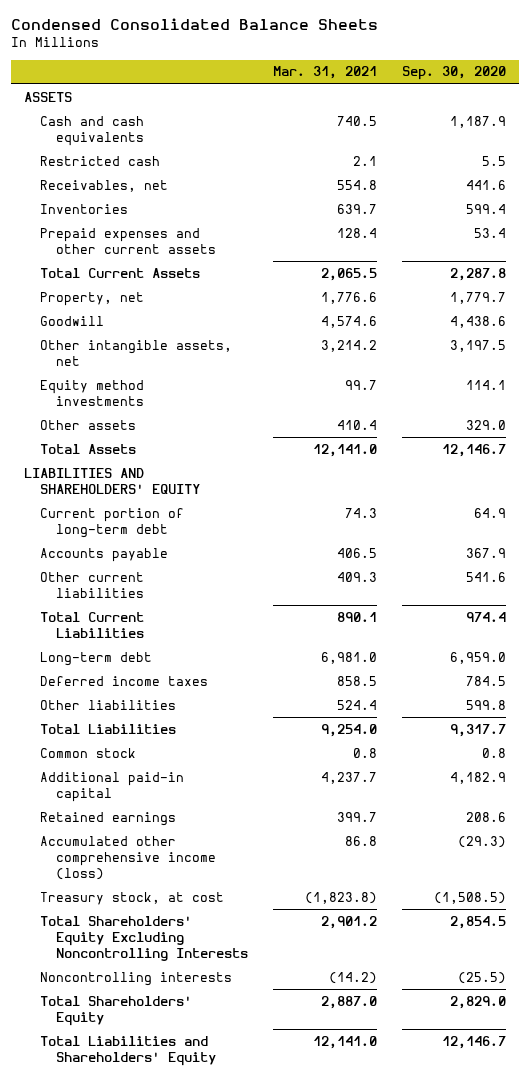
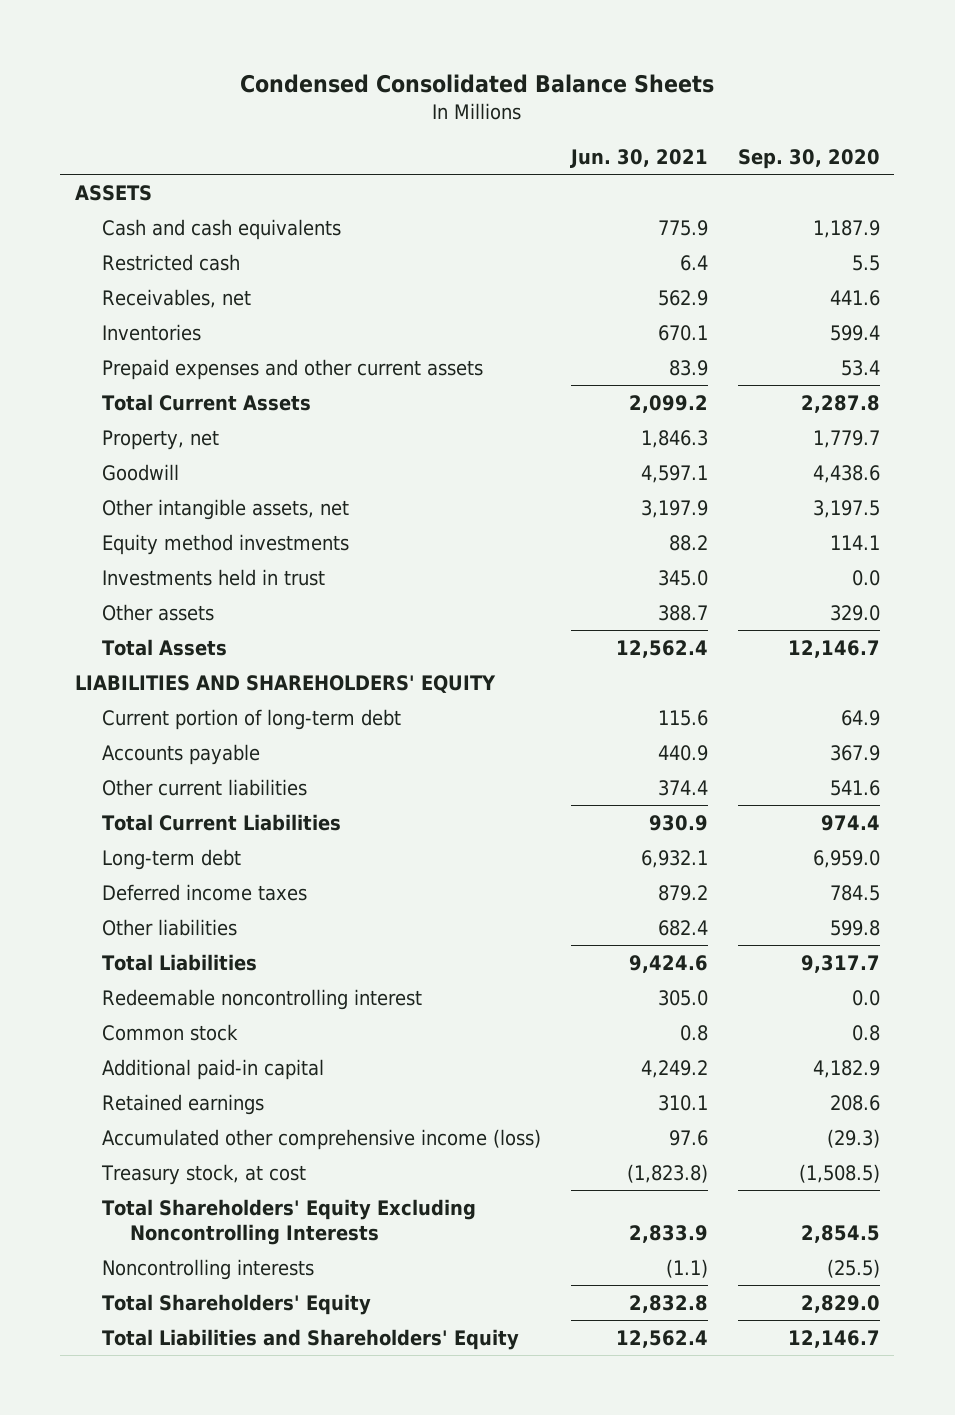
[272,66,377,80] Mar. 31, 2021 -> none
none -> [569,149,708,169] Jun. 30, 2021
none -> [102,568,326,586] Investments held in trust
none -> [102,988,423,1010] Redeemable noncontrolling interest

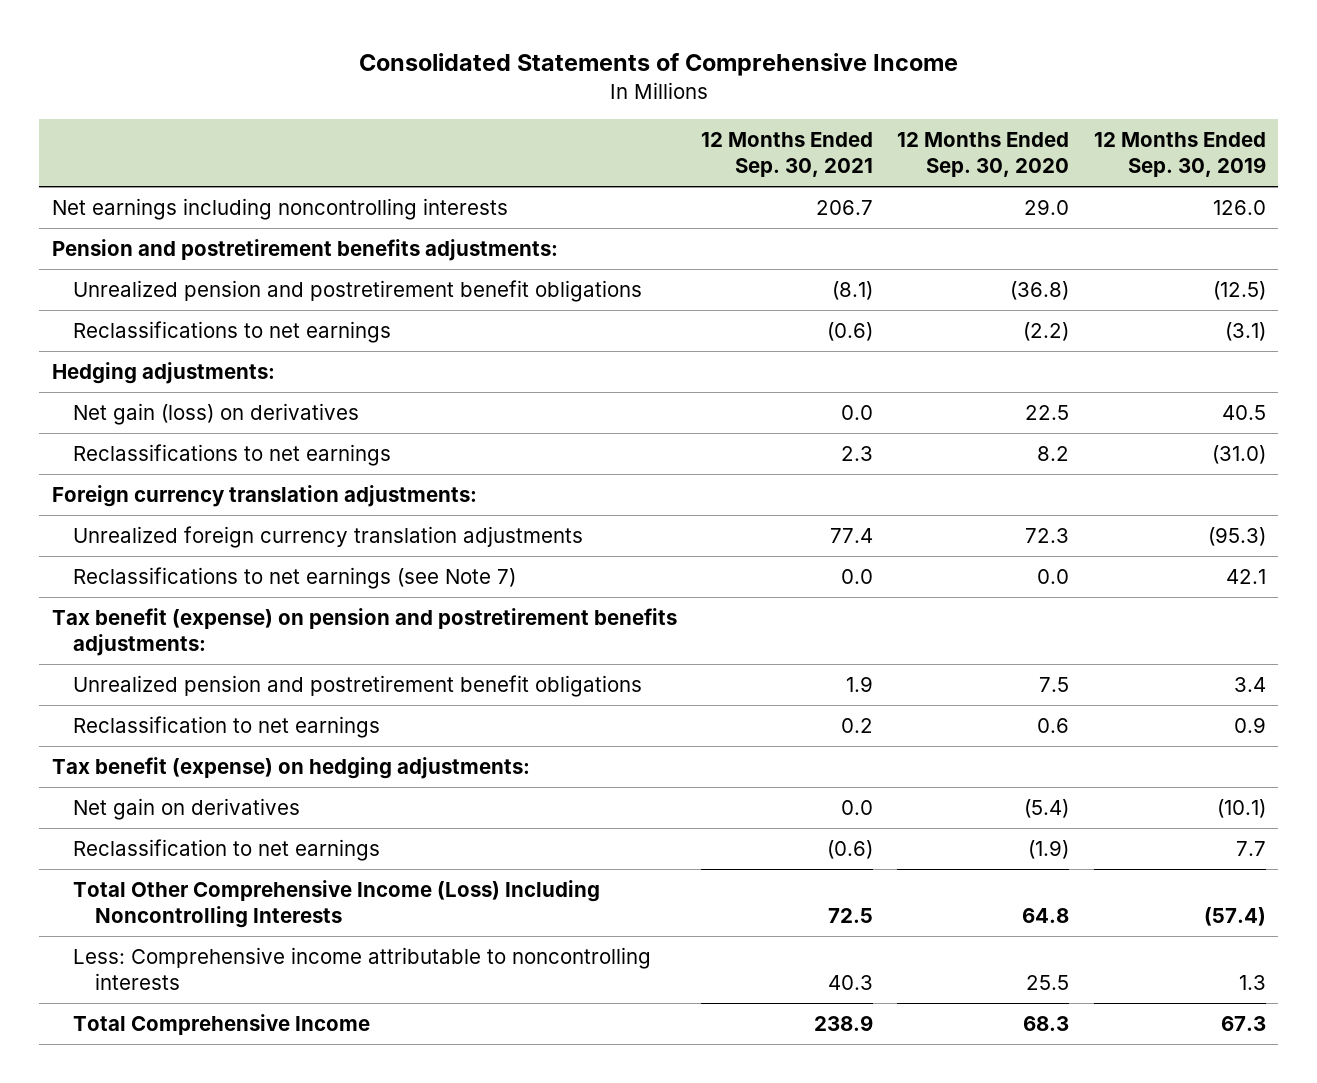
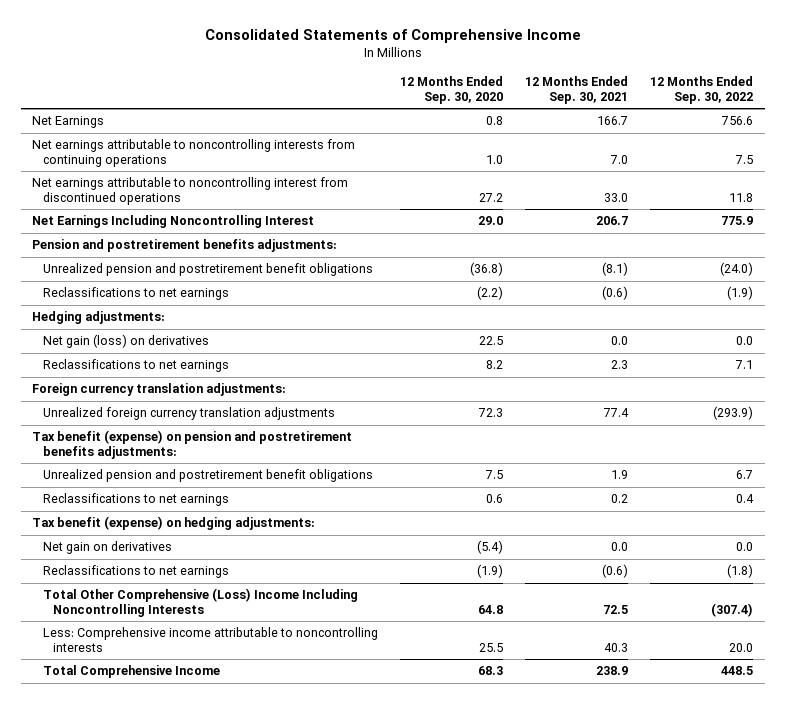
[1093,131,1266,178] 12 Months Ended Sep. 30, 2019 -> none
none -> [650,75,754,104] 12 Months Ended Sep. 30, 2022
none -> [31,116,104,129] Net Earnings
none -> [31,139,355,168] Net earnings attributable to noncontrolling interests from continuing operations
none -> [31,177,348,206] Net earnings attributable to noncontrolling interest from discontinued operations
[51,198,508,221] Net earnings including noncontrolling interests -> [31,215,314,229] Net Earnings Including Noncontrolling Interest
[73,567,517,590] Reclassifications to net earnings (see Note 7) -> none
[73,716,381,739] Reclassification to net earnings -> [42,493,229,507] Reclassifications to net earnings
[73,839,381,862] Reclassification to net earnings -> [42,565,229,579] Reclassifications to net earnings
[73,880,601,929] Total Other Comprehensive Income (Loss) Including Noncontrolling Interests -> [42,588,358,618] Total Other Comprehensive (Loss) Income Including Noncontrolling Interests

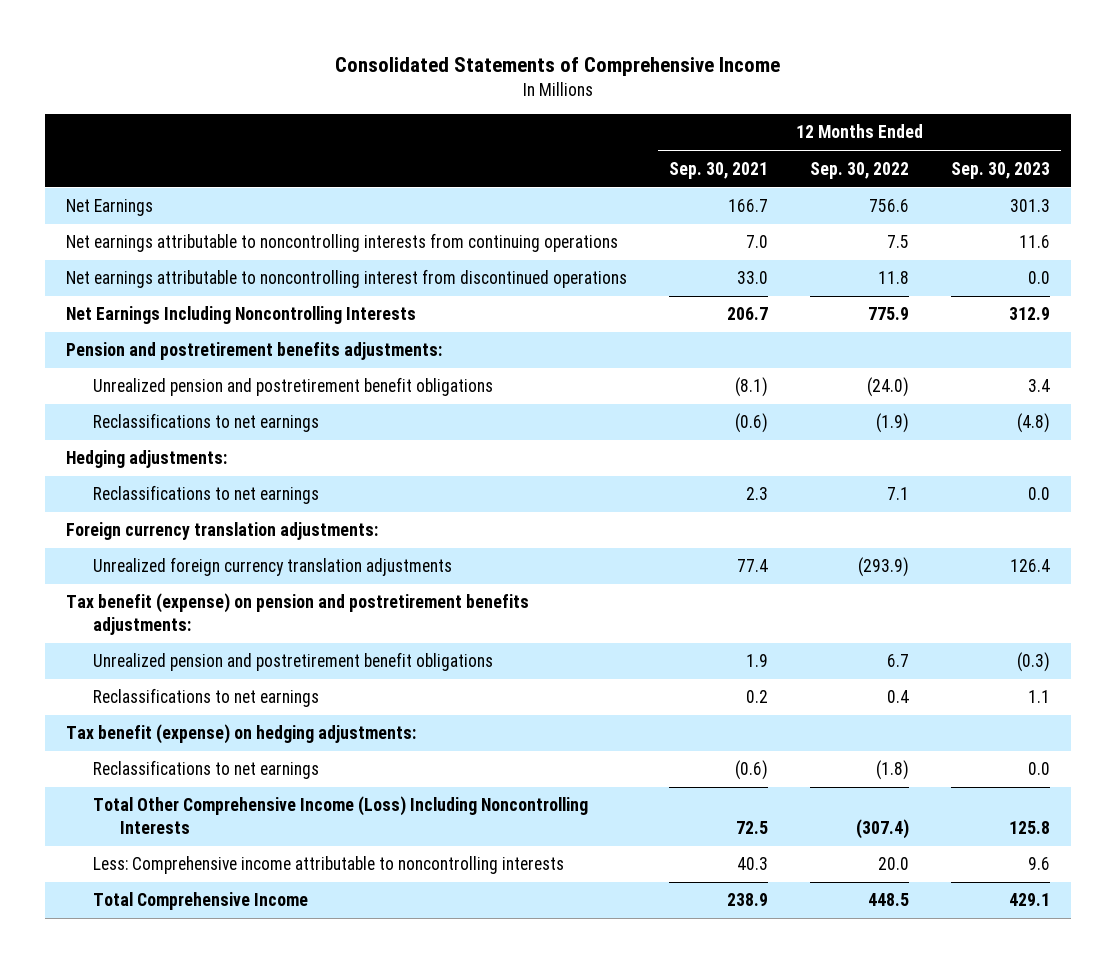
[399,75,503,104] 12 Months Ended Sep. 30, 2020 -> none
none -> [951,161,1051,179] Sep. 30, 2023
[31,215,314,229] Net Earnings Including Noncontrolling Interest -> [65,306,416,325] Net Earnings Including Noncontrolling Interests
[42,334,209,349] Net gain (loss) on derivatives -> none
[42,541,172,555] Net gain on derivatives -> none
[42,588,358,618] Total Other Comprehensive (Loss) Income Including Noncontrolling Interests -> [92,796,588,835] Total Other Comprehensive Income (Loss) Including Noncontrolling Interests

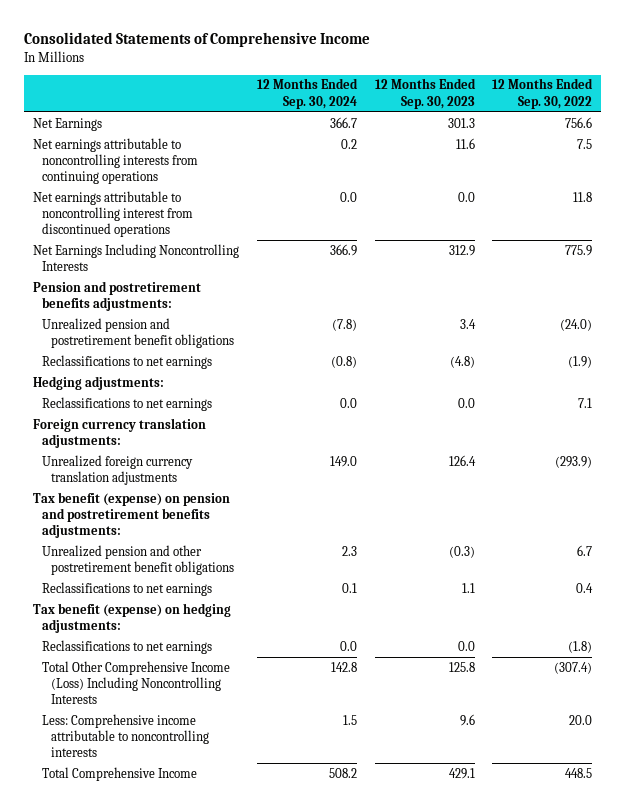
[668,161,768,179] Sep. 30, 2021 -> none
none -> [256,78,358,109] 12 Months Ended Sep. 30, 2024
[92,652,493,672] Unrealized pension and postretirement benefit obligations -> [42,544,235,576] Unrealized pension and other postretirement benefit obligations

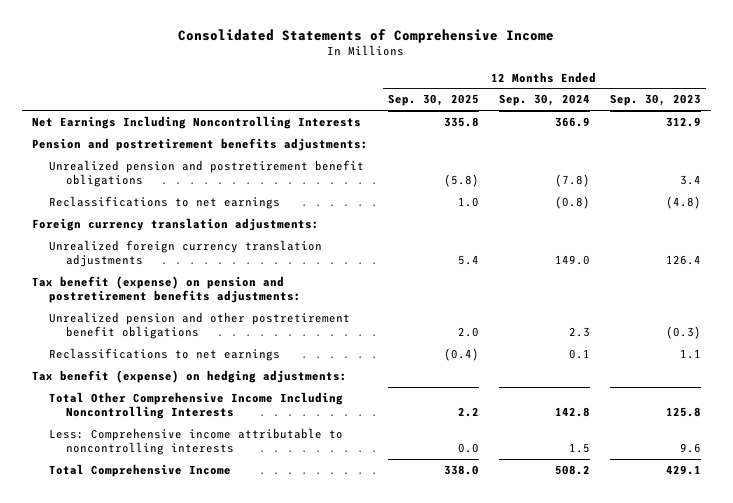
[492,78,594,109] 12 Months Ended Sep. 30, 2022 -> none
none -> [387,94,479,107] Sep. 30, 2025
[32,117,102,131] Net Earnings -> none
[32,137,199,185] Net earnings attributable to noncontrolling interests from continuing operations -> none
[32,190,194,238] Net earnings attributable to noncontrolling interest from discontinued operations -> none
[32,375,164,390] Hedging adjustments: -> none
[42,396,213,411] Reclassifications to net earnings -> none
[42,639,213,654] Reclassifications to net earnings -> none
[42,660,231,705] Total Other Comprehensive Income (Loss) Including Noncontrolling Interests -> [49,391,344,420] Total Other Comprehensive Income Including Noncontrolling Interests

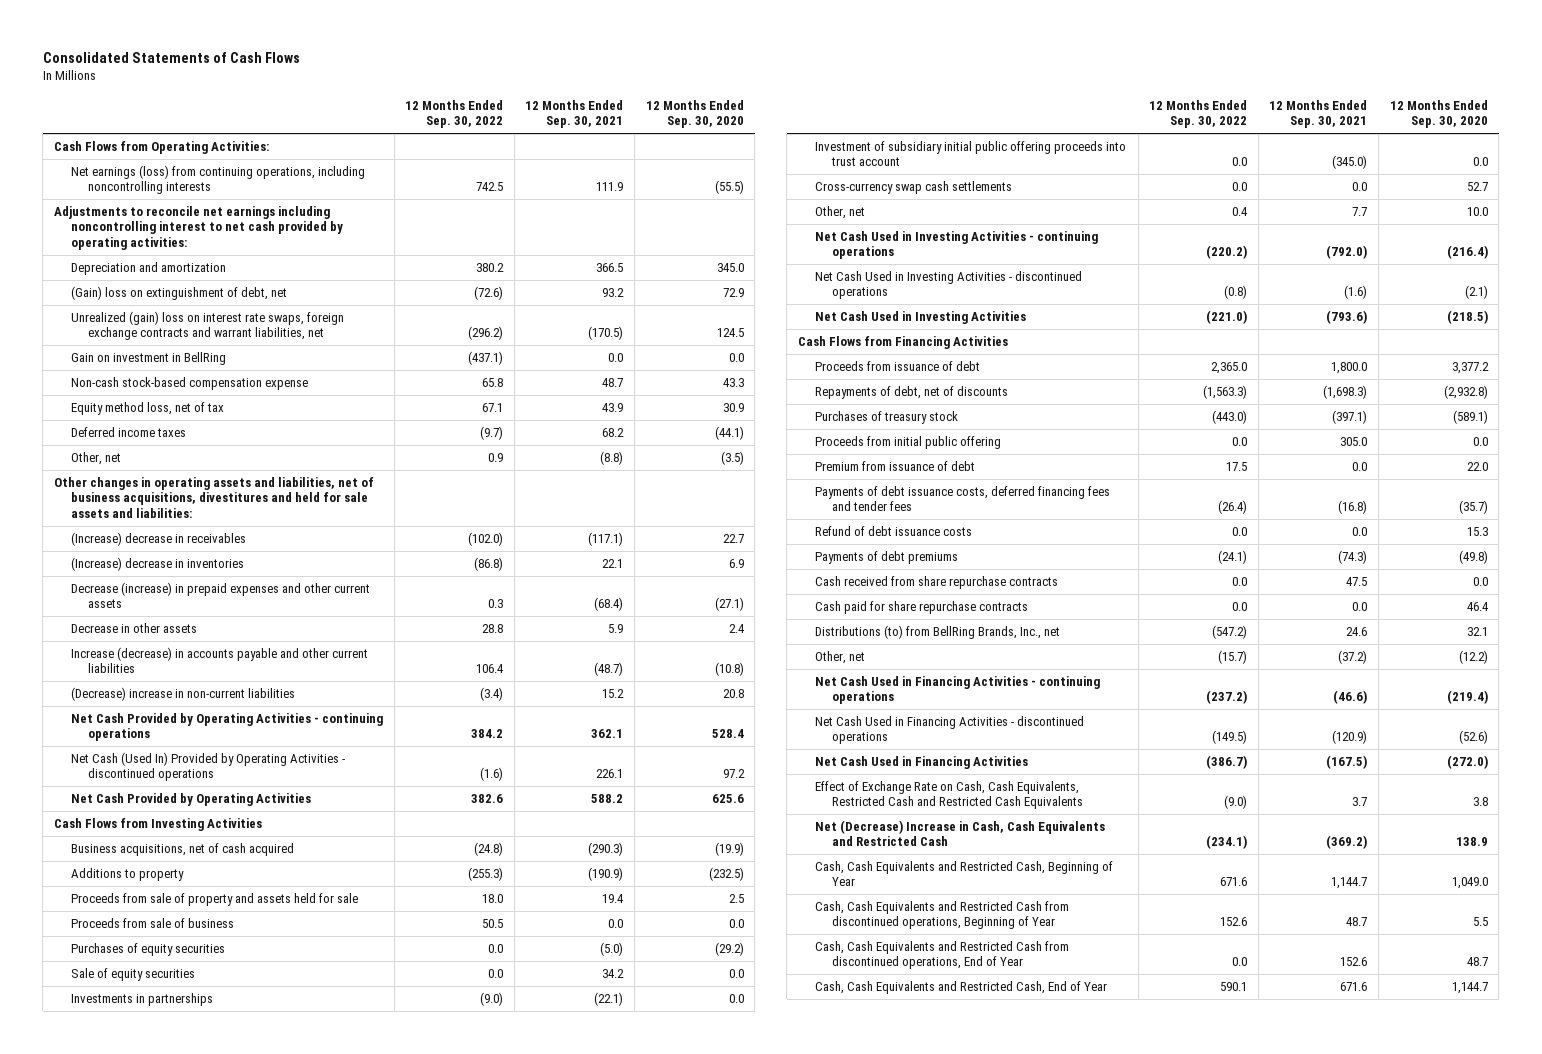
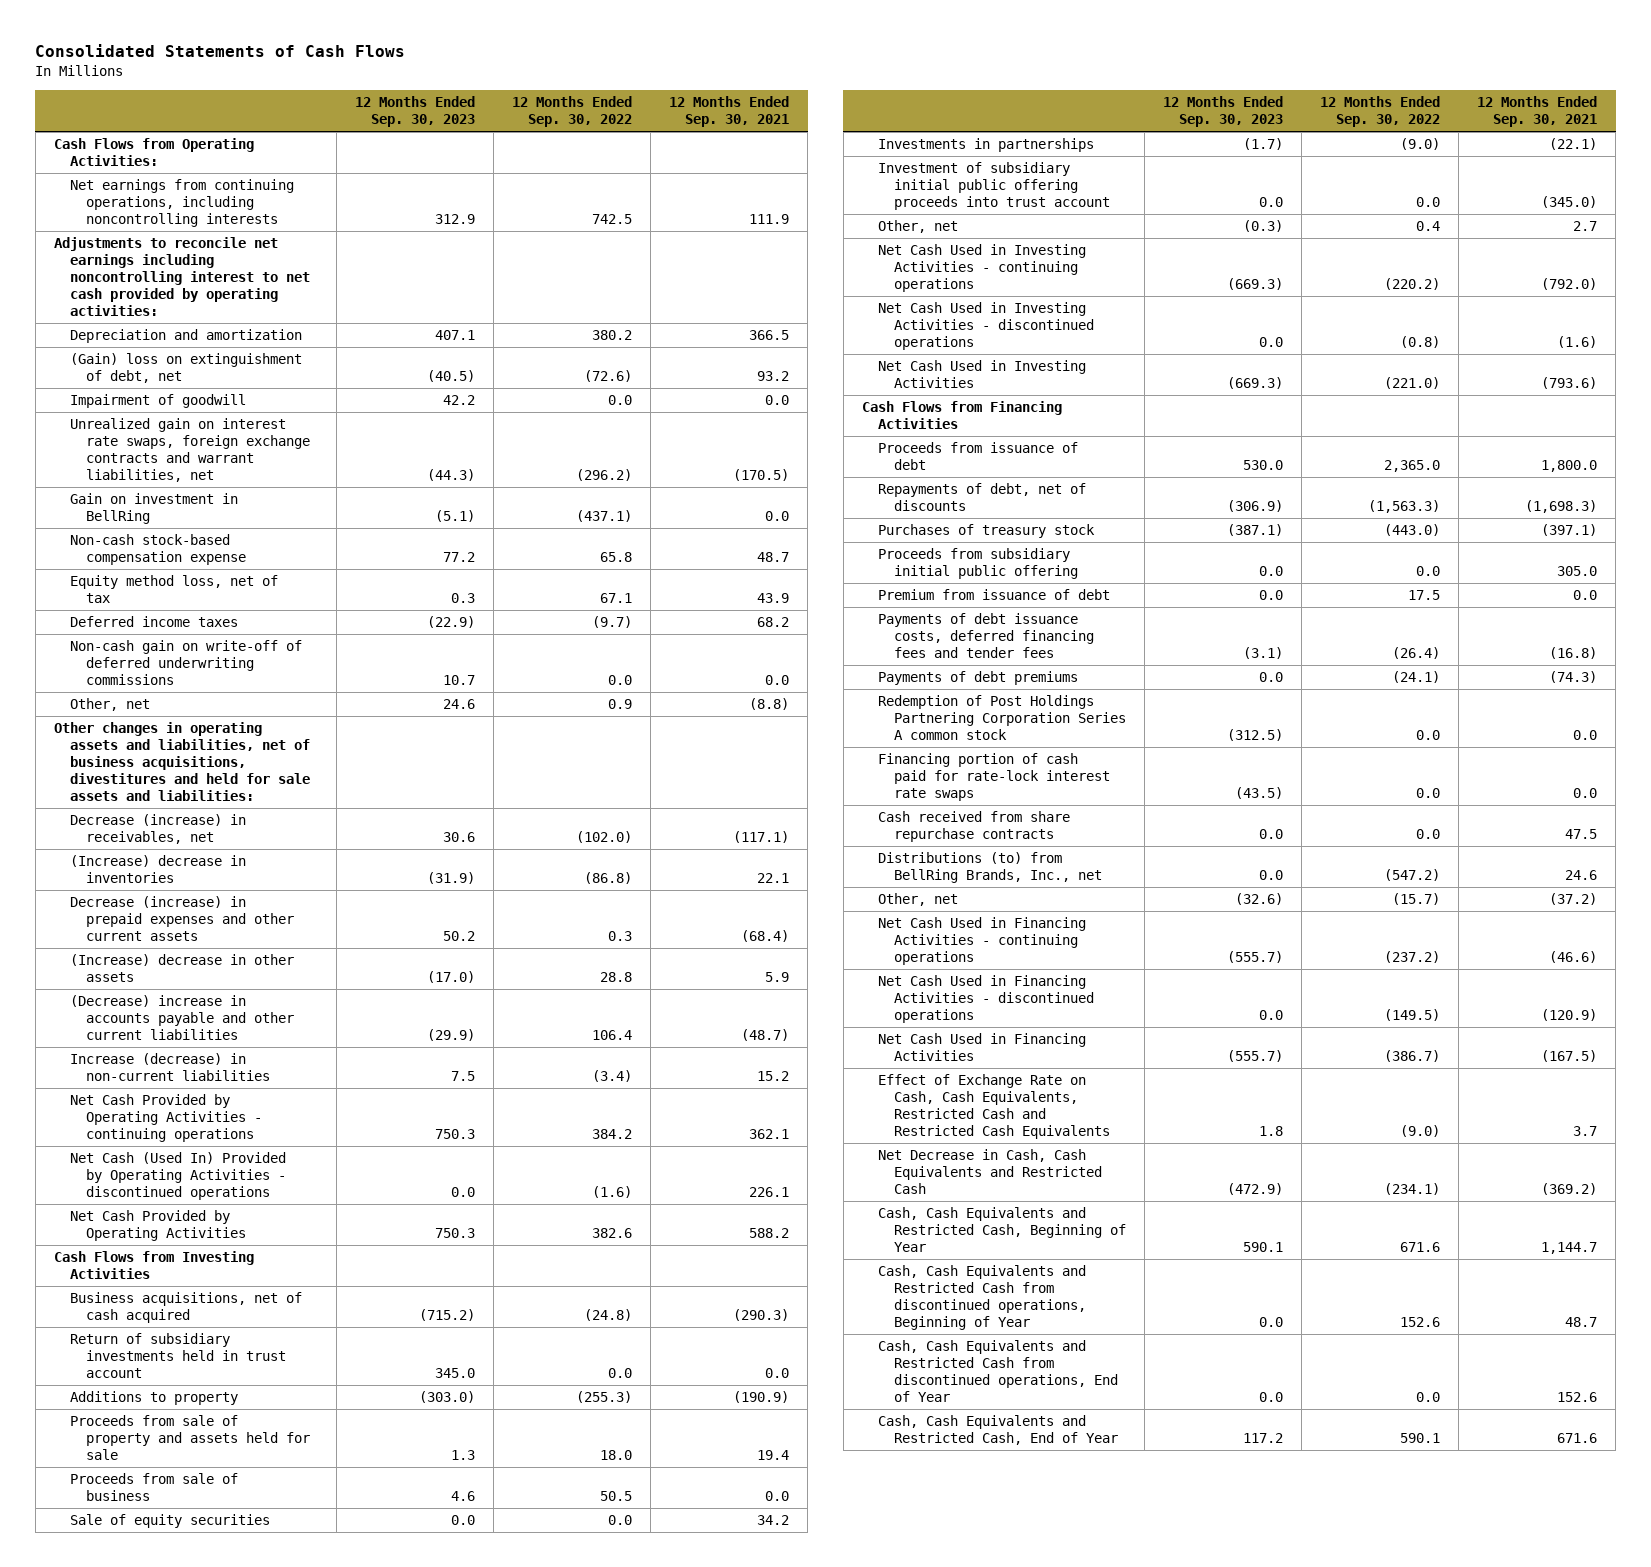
[645,99,744,129] 12 Months Ended Sep. 30, 2020 -> none
none -> [355,96,476,128] 12 Months Ended Sep. 30, 2023
[70,165,365,195] Net earnings (loss) from continuing operations, including noncontrolling interests -> [69,179,294,227] Net earnings from continuing operations, including noncontrolling interests
none -> [69,394,246,409] Impairment of goodwill
[70,311,344,341] Unrealized (gain) loss on interest rate swaps, foreign exchange contracts and warrant liabilities, net -> [69,418,311,482] Unrealized gain on interest rate swaps, foreign exchange contracts and warrant liabilities, net
none -> [69,640,302,685] Non-cash gain on write-off of deferred underwriting commissions
[70,532,246,547] (Increase) decrease in receivables -> [69,814,246,845] Decrease (increase) in receivables, net
[70,623,197,634] Decrease in other assets -> [69,954,294,983] (Increase) decrease in other assets
[70,647,368,674] Increase (decrease) in accounts payable and other current liabilities -> [69,995,295,1040] (Decrease) increase in accounts payable and other current liabilities
[70,687,295,702] (Decrease) increase in non-current liabilities -> [69,1053,271,1082] Increase (decrease) in non-current liabilities
none -> [69,1333,287,1378] Return of subsidiary investments held in trust account
[70,943,225,957] Purchases of equity securities -> none
[814,181,1012,195] Cross-currency swap cash settlements -> none
[1352,207,1368,217] 7.7 -> [1573,221,1598,232] 2.7
[814,436,1001,450] Proceeds from initial public offering -> [877,548,1079,580] Proceeds from subsidiary initial public offering
[814,526,972,537] Refund of debt issuance costs -> none
none -> [877,695,1127,740] Redemption of Post Holdings Partnering Corporation Series A common stock
none -> [877,753,1111,801] Financing portion of cash paid for rate-lock interest rate swaps
[814,601,1028,615] Cash paid for share repurchase contracts -> none
[814,820,1105,847] Net (Decrease) Increase in Cash, Cash Equivalents and Restricted Cash -> [877,1149,1103,1194] Net Decrease in Cash, Cash Equivalents and Restricted Cash

